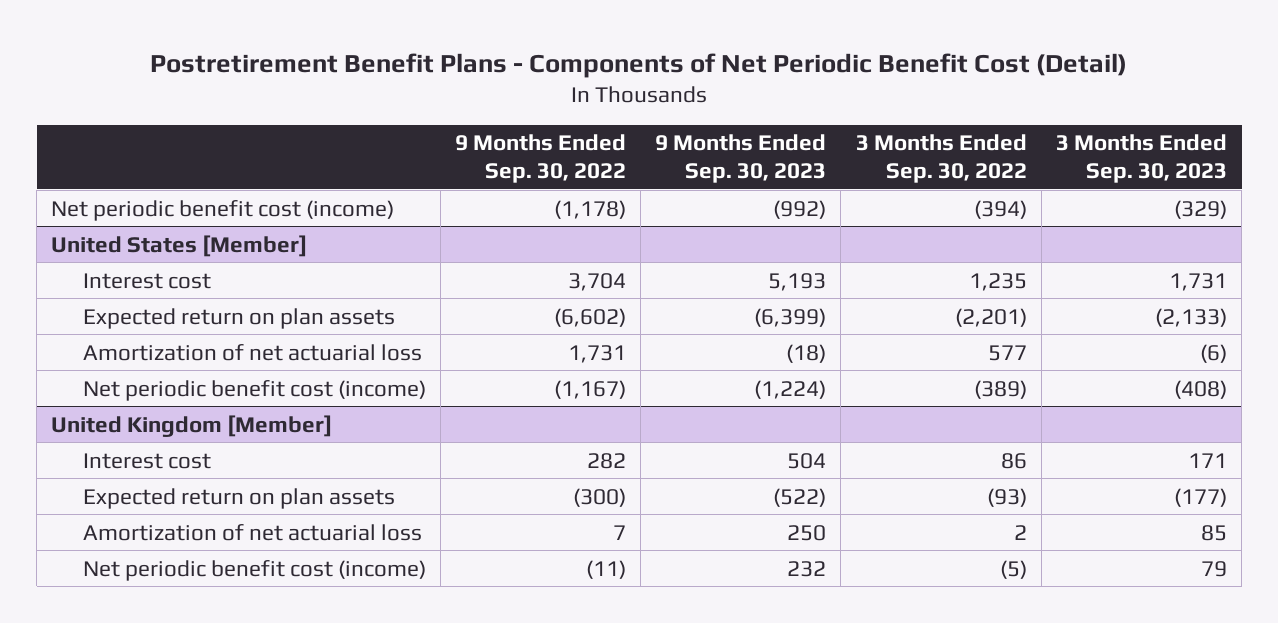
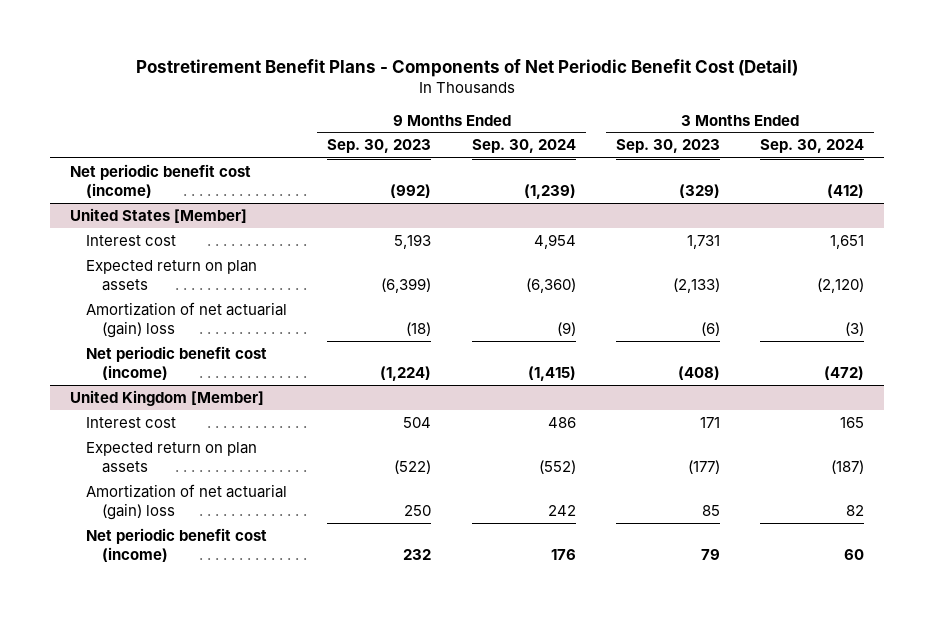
[455,134,627,183] 9 Months Ended Sep. 30, 2022 -> none
[855,134,1027,183] 3 Months Ended Sep. 30, 2022 -> none
none -> [471,139,576,154] Sep. 30, 2024
none -> [760,139,865,154] Sep. 30, 2024
[82,343,422,361] Amortization of net actuarial loss -> [86,301,288,338] Amortization of net actuarial (gain) loss
[82,523,422,541] Amortization of net actuarial loss -> [86,483,288,520] Amortization of net actuarial (gain) loss

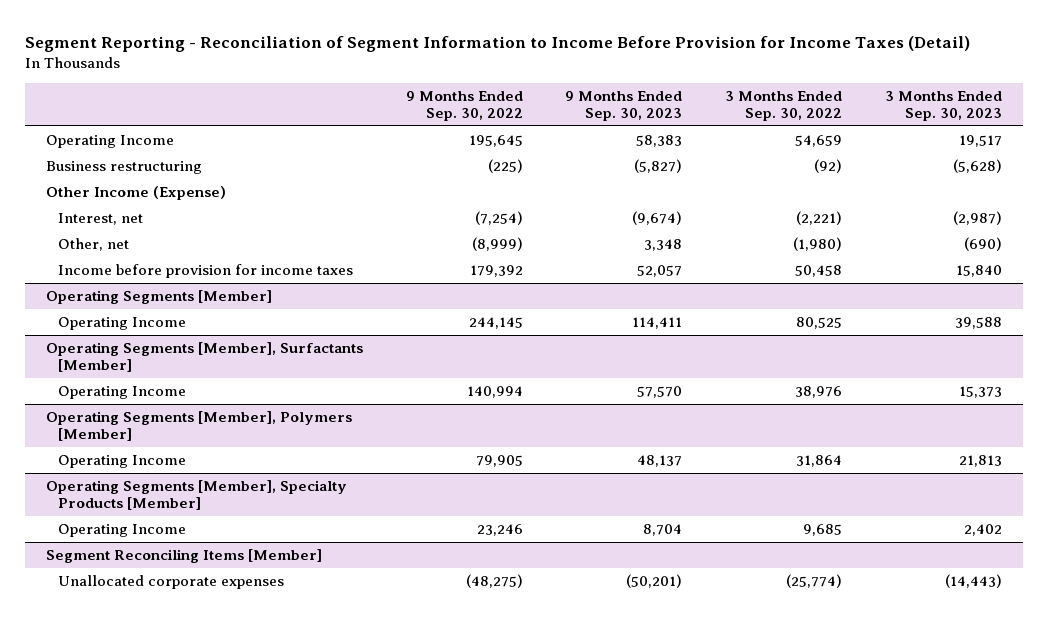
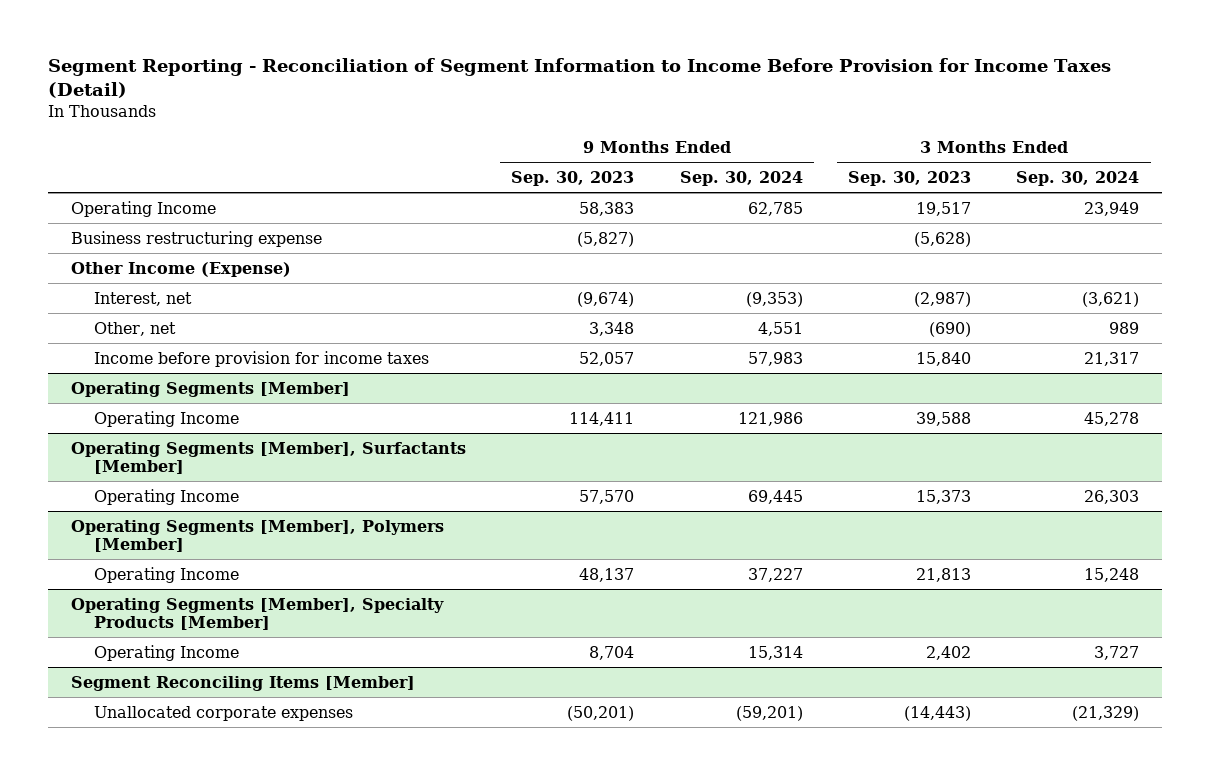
[405,90,523,122] 9 Months Ended Sep. 30, 2022 -> none
[724,90,842,122] 3 Months Ended Sep. 30, 2022 -> none
none -> [679,171,803,187] Sep. 30, 2024
none -> [1016,171,1140,187] Sep. 30, 2024
[46,160,203,174] Business restructuring -> [70,230,322,247] Business restructuring expense

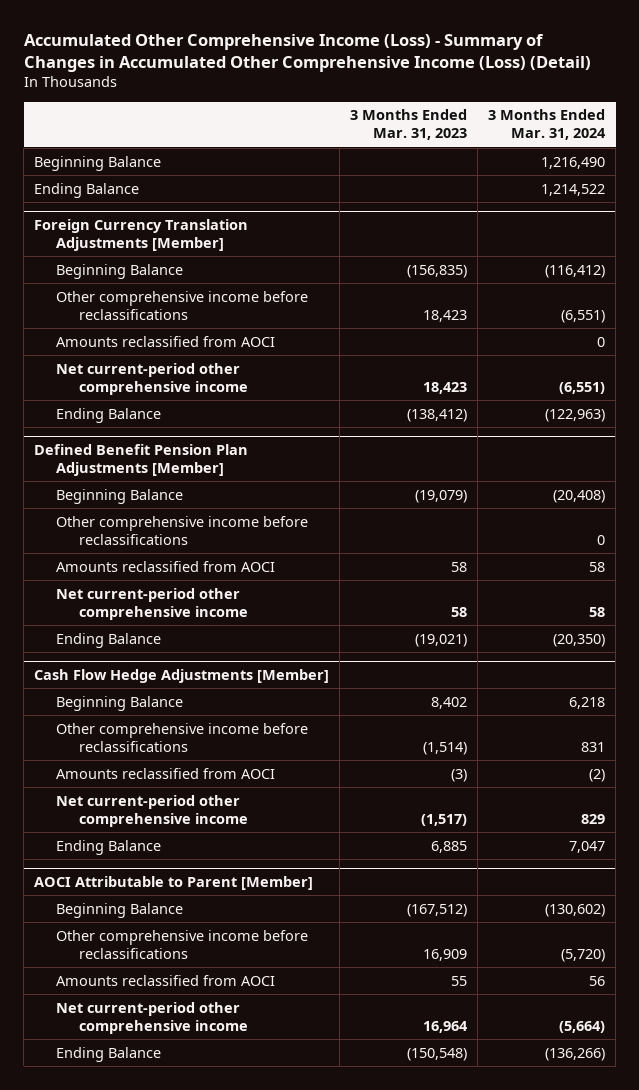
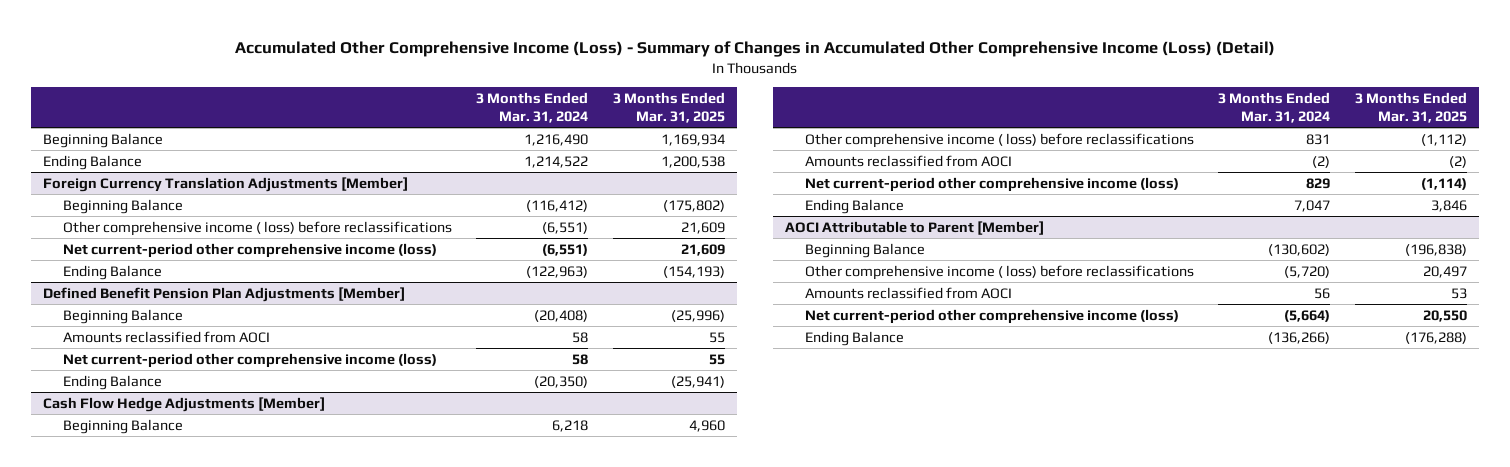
[350,109,468,141] 3 Months Ended Mar. 31, 2023 -> none
none -> [612,92,725,123] 3 Months Ended Mar. 31, 2025
[56,335,276,347] Amounts reclassified from AOCI -> none
[56,290,309,320] Other comprehensive income before reclassifications -> [62,220,452,236] Other comprehensive income ( loss) before reclassifications
[56,362,248,395] Net current-period other comprehensive income -> [62,242,437,258] Net current-period other comprehensive income (loss)
[56,515,309,545] Other comprehensive income before reclassifications -> none
[56,587,248,620] Net current-period other comprehensive income -> [62,352,437,368] Net current-period other comprehensive income (loss)
[56,722,309,752] Other comprehensive income before reclassifications -> [804,132,1194,148] Other comprehensive income ( loss) before reclassifications
[56,794,248,827] Net current-period other comprehensive income -> [804,176,1179,192] Net current-period other comprehensive income (loss)
[56,929,309,959] Other comprehensive income before reclassifications -> [804,264,1194,280] Other comprehensive income ( loss) before reclassifications
[56,1001,248,1034] Net current-period other comprehensive income -> [804,308,1179,324] Net current-period other comprehensive income (loss)

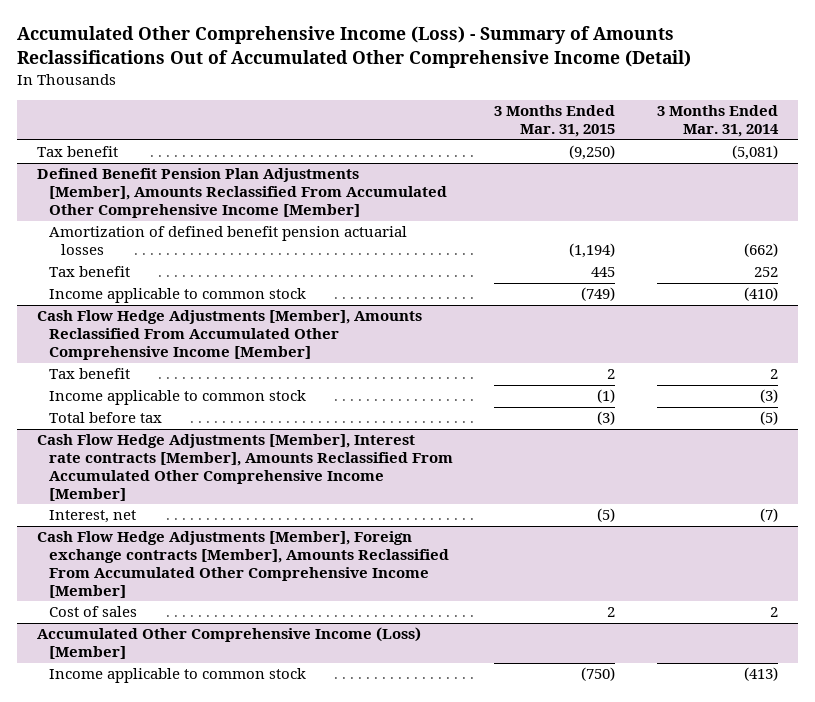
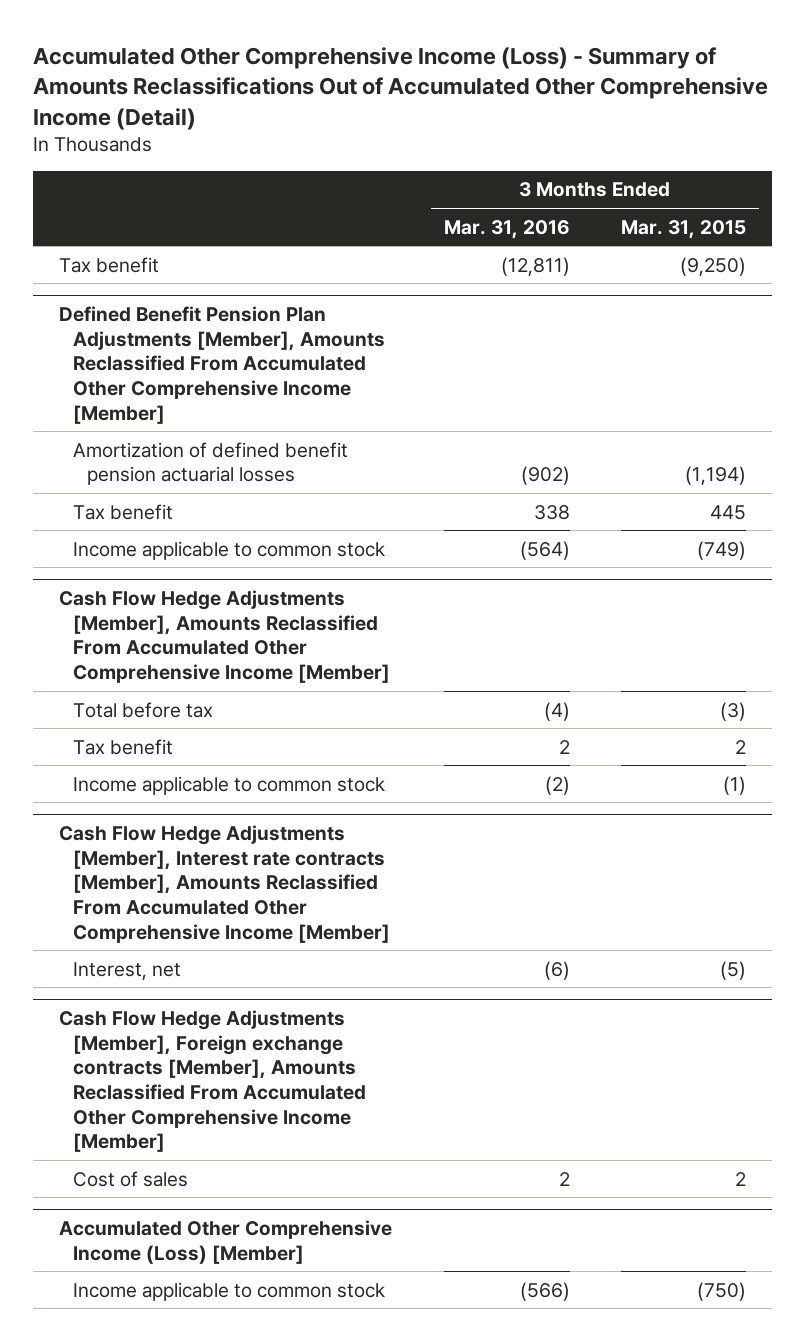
[656,105,779,138] 3 Months Ended Mar. 31, 2014 -> none
none -> [443,219,570,239] Mar. 31, 2016
[49,412,163,424] Total before tax -> [73,701,214,718] Total before tax

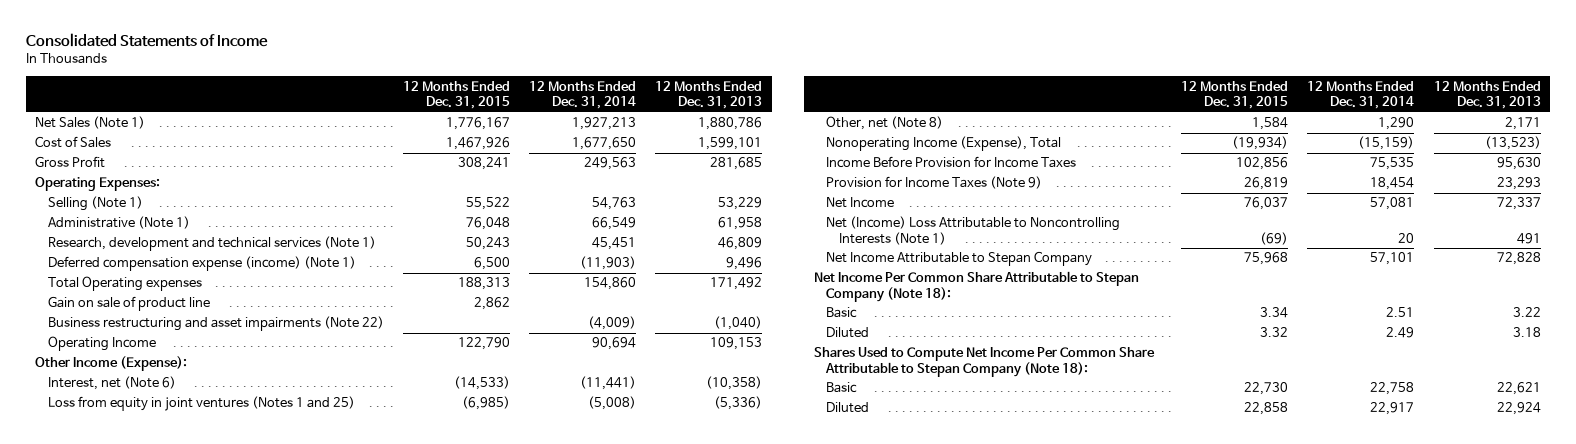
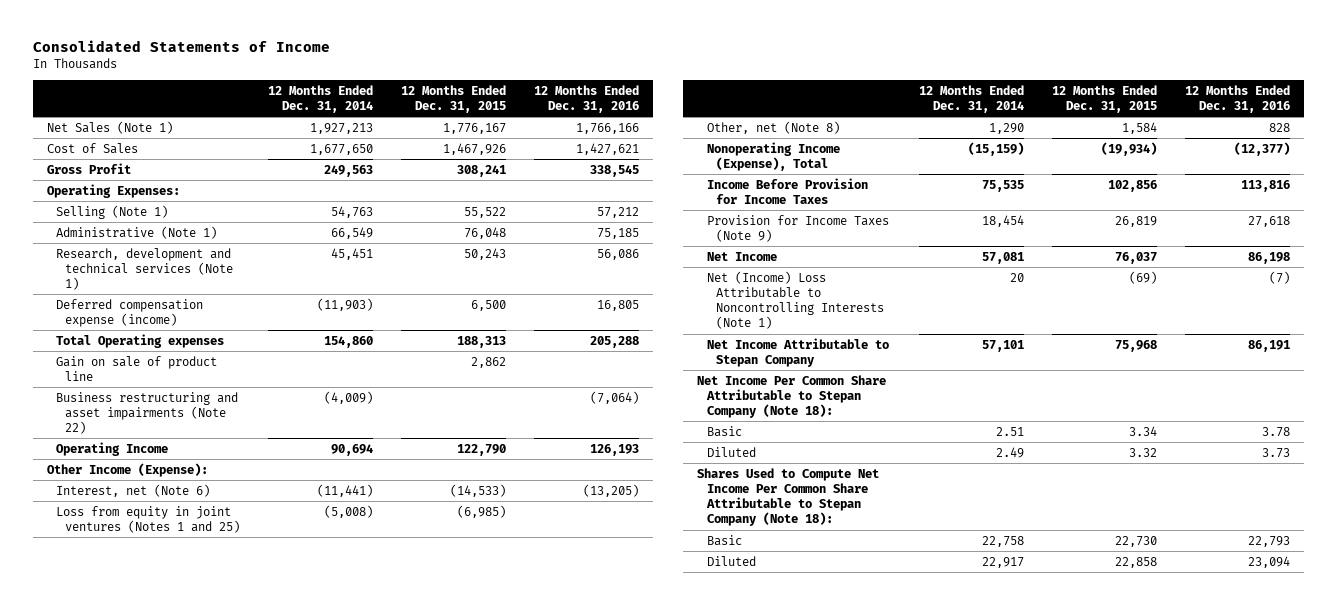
[655,80,763,110] 12 Months Ended Dec. 31, 2013 -> none
none -> [533,85,639,114] 12 Months Ended Dec. 31, 2016
[48,256,357,272] Deferred compensation expense (income) (Note 1) -> [55,298,203,327] Deferred compensation expense (income)

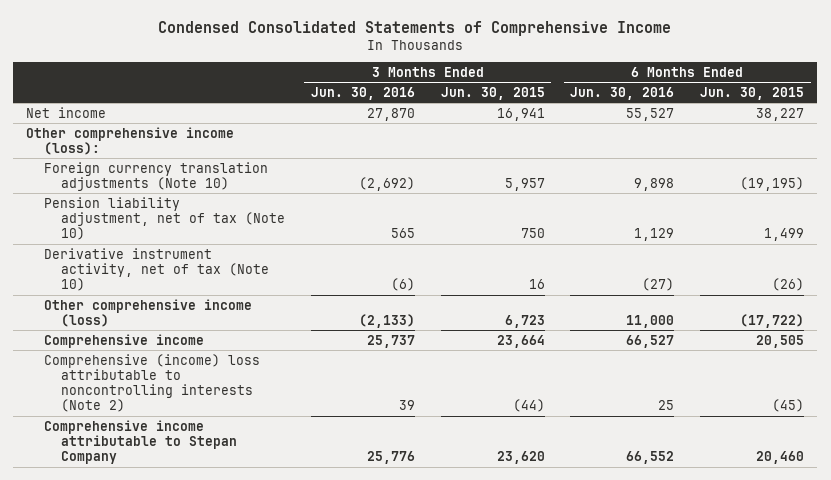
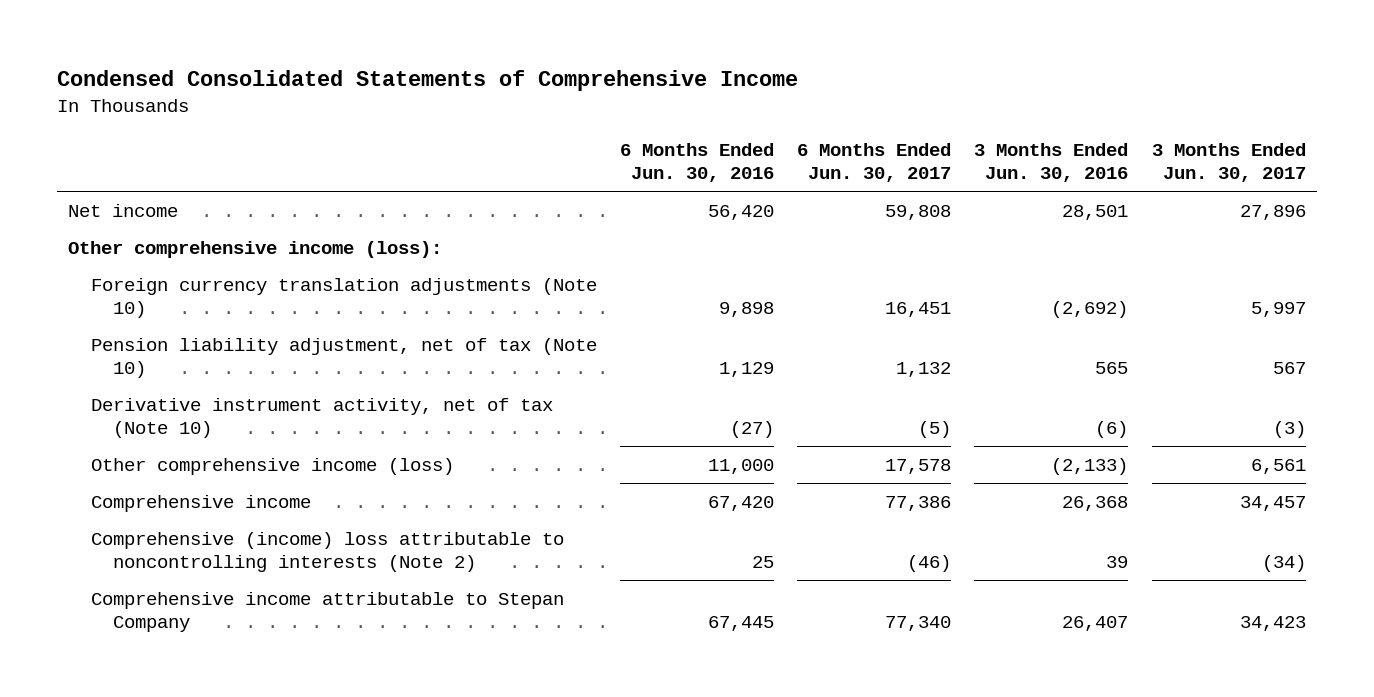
[440,86,545,100] Jun. 30, 2015 -> none
[700,86,805,100] Jun. 30, 2015 -> none
none -> [797,142,952,182] 6 Months Ended Jun. 30, 2017
none -> [1151,142,1306,182] 3 Months Ended Jun. 30, 2017
[366,107,415,121] 27,870 -> [1062,204,1129,220] 28,501
[626,107,675,121] 55,527 -> [707,204,774,220] 56,420
[366,334,415,348] 25,737 -> [1062,495,1129,511] 26,368
[626,334,675,348] 66,527 -> [707,495,774,511] 67,420
[366,451,415,465] 25,776 -> [1062,616,1129,632] 26,407
[626,451,675,465] 66,552 -> [707,616,774,632] 67,445

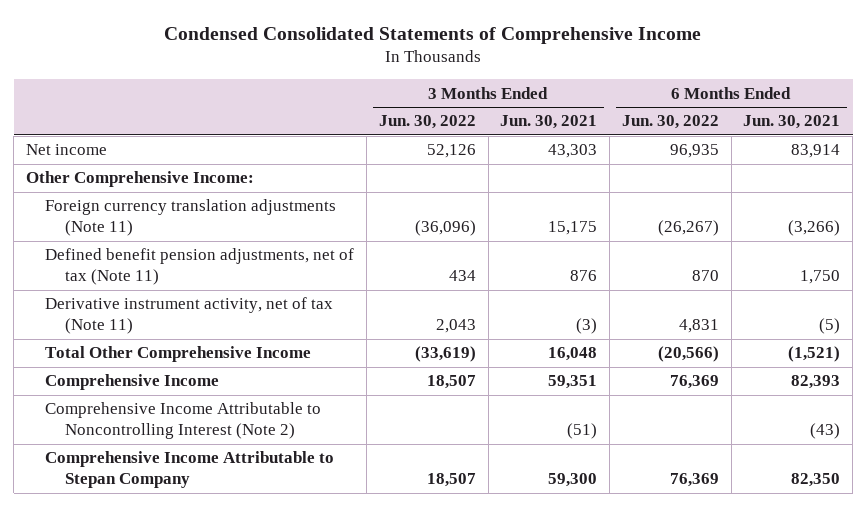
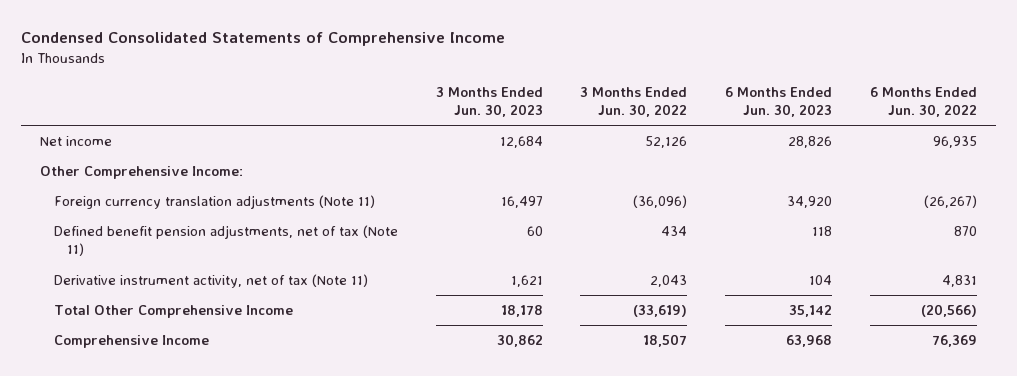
[500,115,598,130] Jun. 30, 2021 -> none
[743,115,841,130] Jun. 30, 2021 -> none
none -> [435,86,543,118] 3 Months Ended Jun. 30, 2023
none -> [725,86,833,118] 6 Months Ended Jun. 30, 2023
[45,402,322,440] Comprehensive Income Attributable to Noncontrolling Interest (Note 2) -> none
[45,451,335,489] Comprehensive Income Attributable to Stepan Company -> none

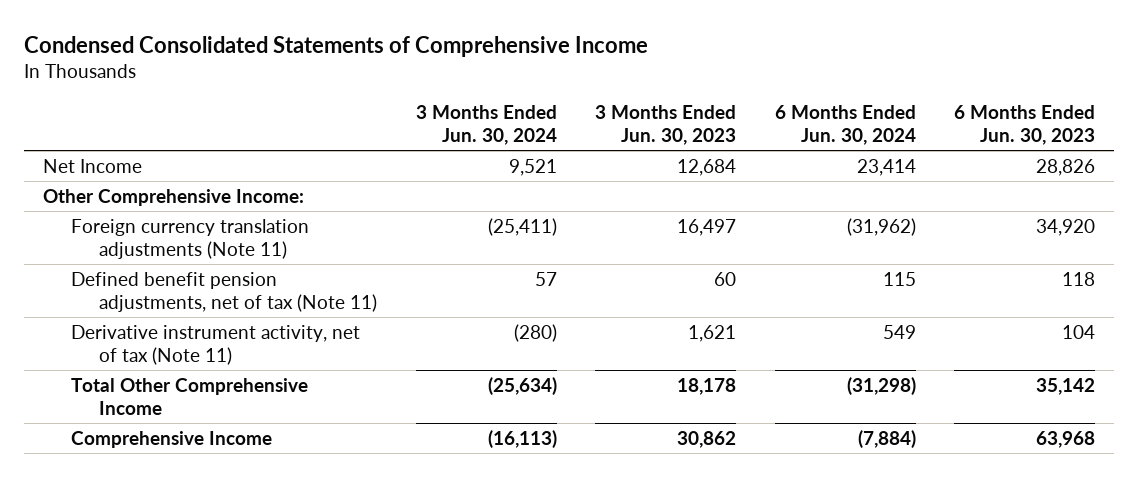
[580,86,688,118] 3 Months Ended Jun. 30, 2022 -> none
[870,86,978,118] 6 Months Ended Jun. 30, 2022 -> none
none -> [415,105,557,145] 3 Months Ended Jun. 30, 2024
none -> [774,105,916,145] 6 Months Ended Jun. 30, 2024
[39,135,112,146] Net income -> [43,158,143,173] Net Income

